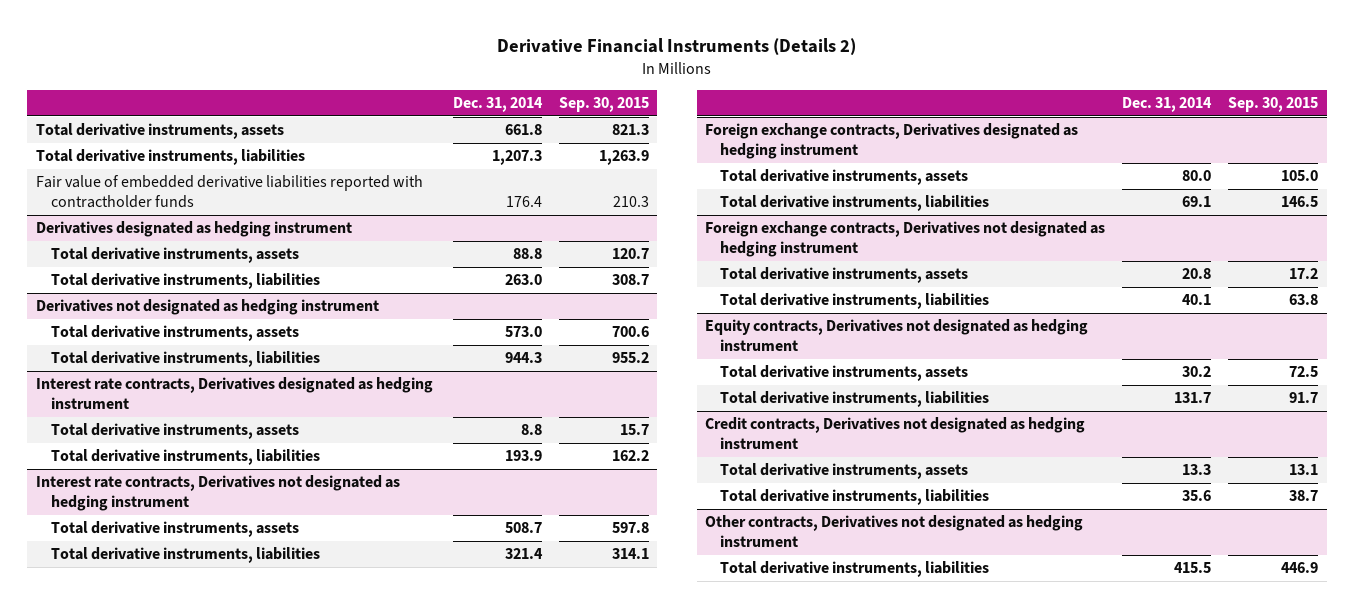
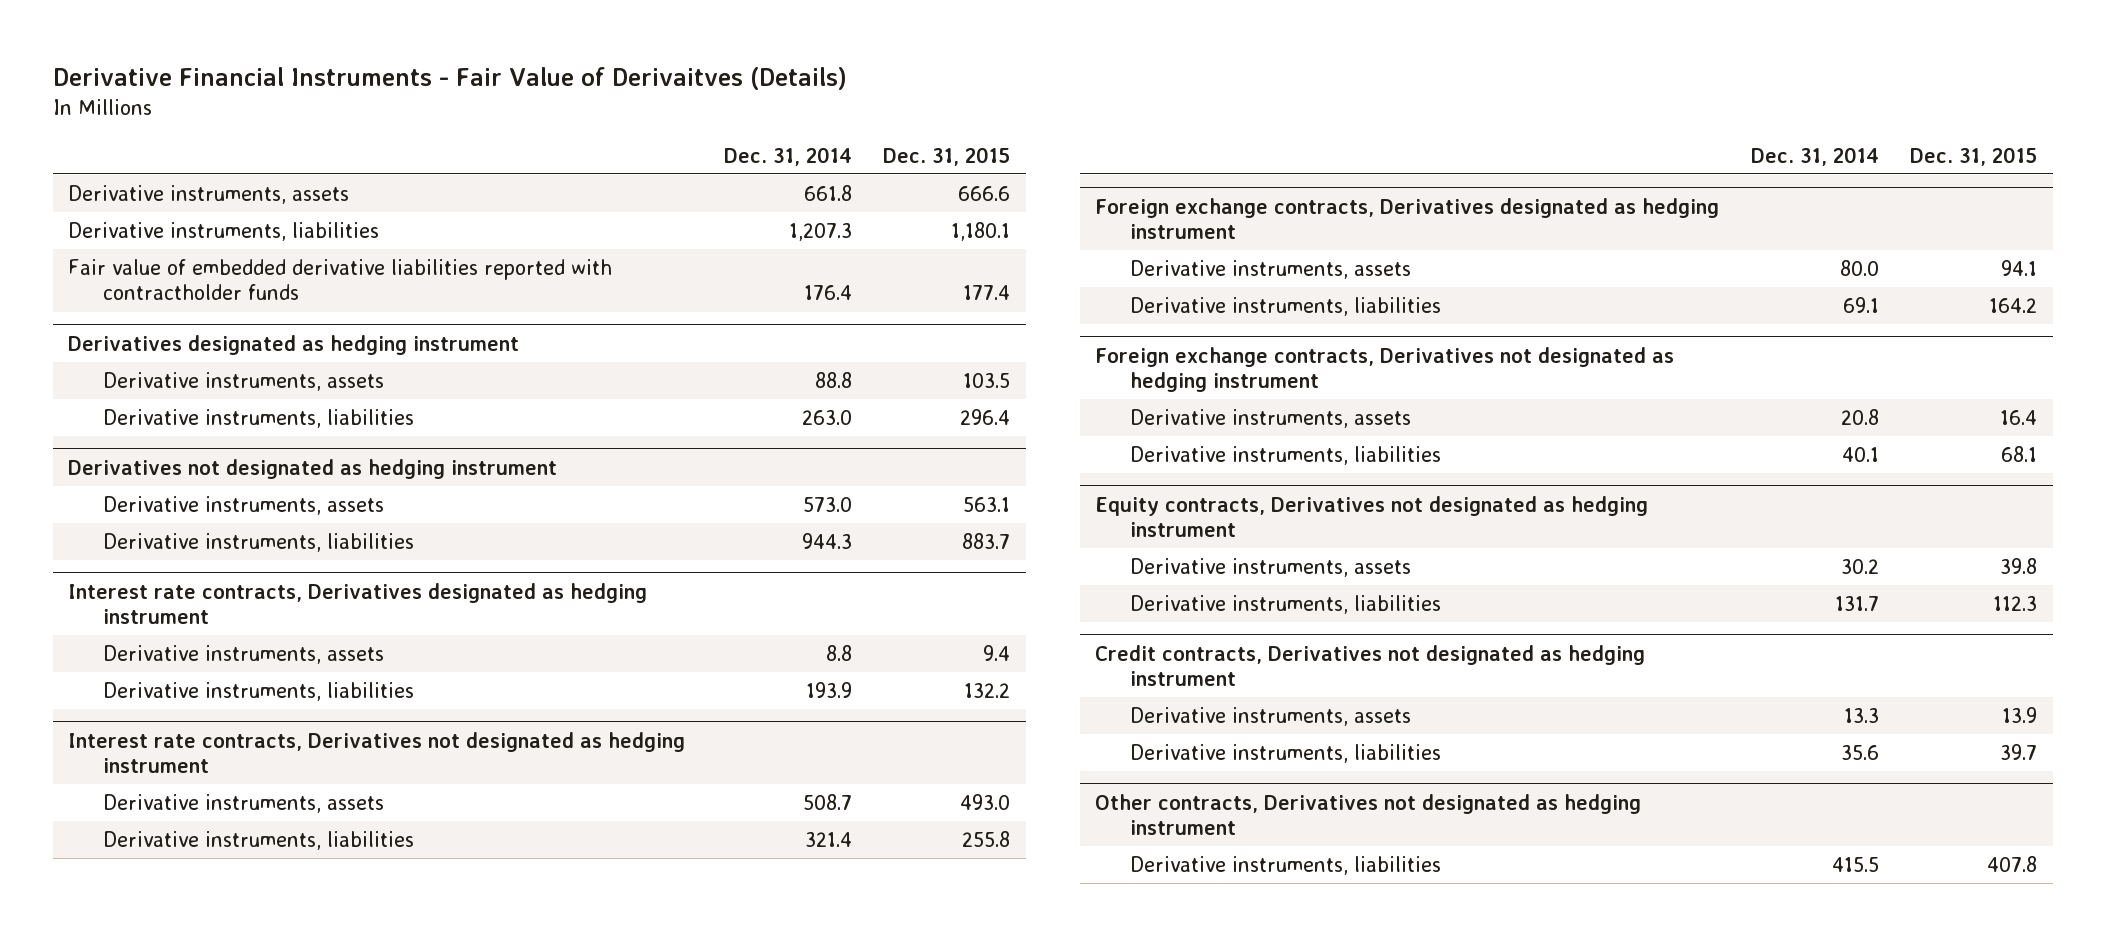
[497,38,857,56] Derivative Financial Instruments (Details 2) -> [52,67,847,91] Derivative Financial Instruments - Fair Value of Derivaitves (Details)
[558,96,649,112] Sep. 30, 2015 -> none
none -> [883,146,1011,166] Dec. 31, 2015
[35,123,284,140] Total derivative instruments, assets -> [68,184,350,204] Derivative instruments, assets
[35,149,305,166] Total derivative instruments, liabilities -> [68,221,380,241] Derivative instruments, liabilities
[50,247,299,264] Total derivative instruments, assets -> [102,371,384,391] Derivative instruments, assets
[50,273,320,290] Total derivative instruments, liabilities -> [102,408,414,428] Derivative instruments, liabilities
[50,325,299,342] Total derivative instruments, assets -> [102,495,384,515] Derivative instruments, assets
[50,351,320,368] Total derivative instruments, liabilities -> [102,532,414,552] Derivative instruments, liabilities
[50,423,299,440] Total derivative instruments, assets -> [102,644,384,664] Derivative instruments, assets
[50,449,320,466] Total derivative instruments, liabilities -> [102,681,414,701] Derivative instruments, liabilities
[50,521,299,538] Total derivative instruments, assets -> [102,793,384,813] Derivative instruments, assets
[50,547,320,564] Total derivative instruments, liabilities -> [102,830,414,850] Derivative instruments, liabilities
[720,169,969,186] Total derivative instruments, assets -> [1129,259,1411,279] Derivative instruments, assets
[720,195,990,212] Total derivative instruments, liabilities -> [1129,296,1441,316] Derivative instruments, liabilities
[720,267,969,284] Total derivative instruments, assets -> [1129,408,1411,428] Derivative instruments, assets
[720,293,990,310] Total derivative instruments, liabilities -> [1129,445,1441,465] Derivative instruments, liabilities
[720,365,969,382] Total derivative instruments, assets -> [1129,557,1411,577] Derivative instruments, assets
[720,391,990,408] Total derivative instruments, liabilities -> [1129,594,1441,614] Derivative instruments, liabilities
[720,463,969,480] Total derivative instruments, assets -> [1129,706,1411,726] Derivative instruments, assets
[720,489,990,506] Total derivative instruments, liabilities -> [1129,743,1441,763] Derivative instruments, liabilities
[720,561,990,578] Total derivative instruments, liabilities -> [1129,855,1441,875] Derivative instruments, liabilities

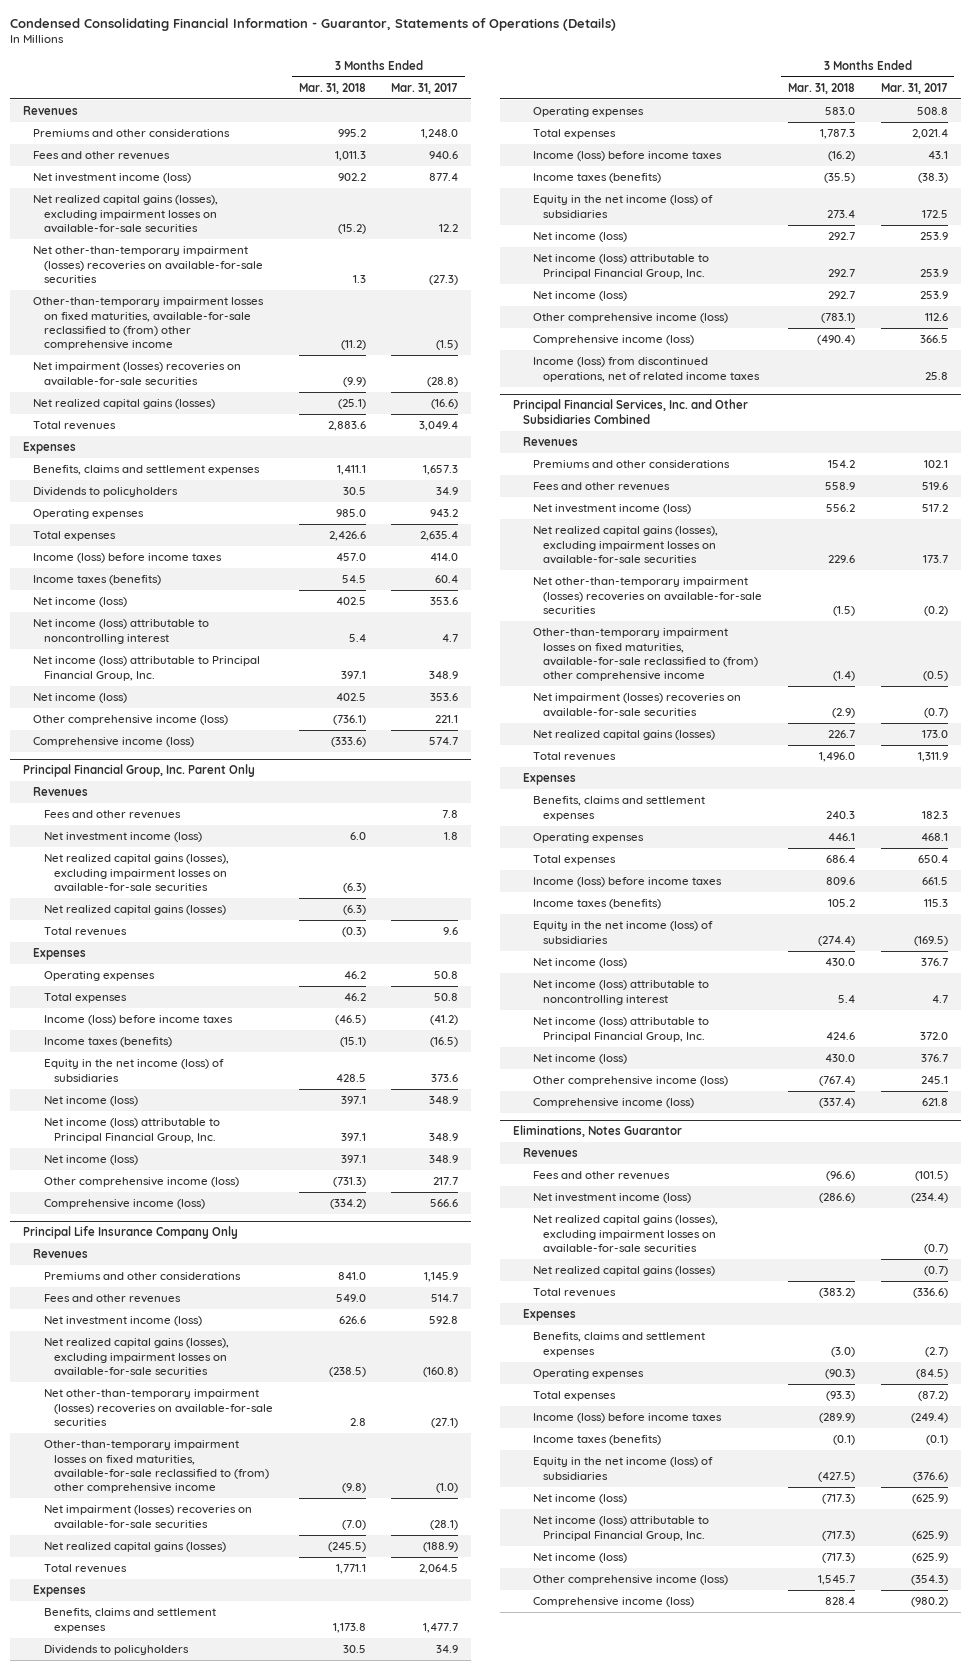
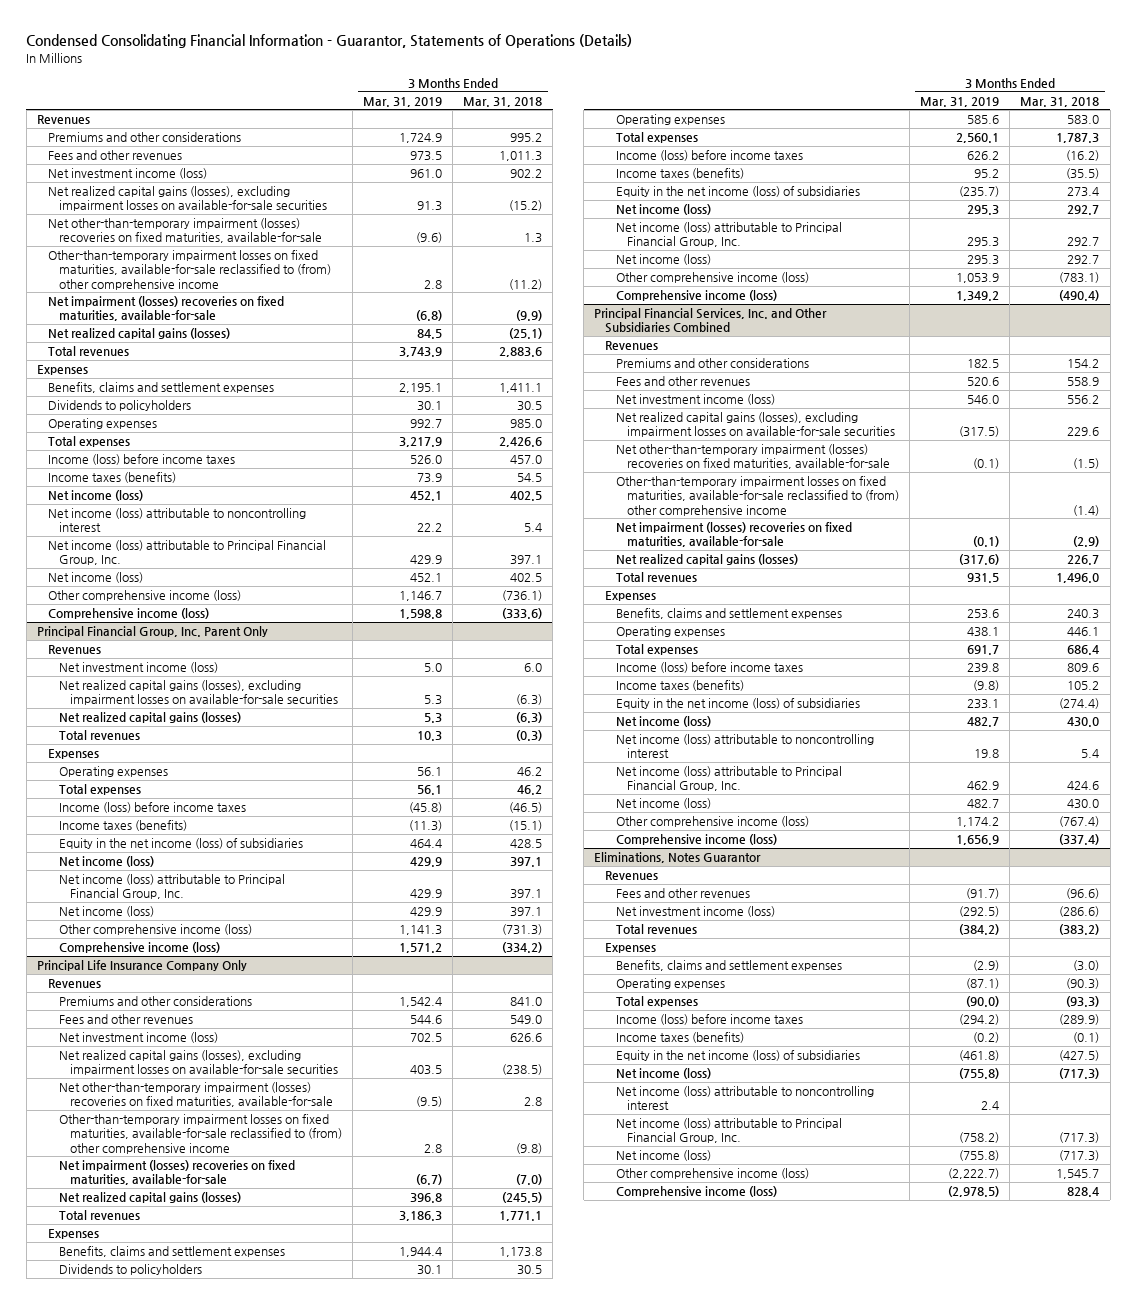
[391,82,459,94] Mar. 31, 2017 -> none
none -> [363,96,443,107] Mar. 31, 2019
[33,246,263,283] Net other-than-temporary impairment (losses) recoveries on available-for-sale securities -> [47,218,322,244] Net other-than-temporary impairment (losses) recoveries on fixed maturities, available-for-sale
[33,362,242,386] Net impairment (losses) recoveries on available-for-sale securities -> [47,296,284,322] Net impairment (losses) recoveries on fixed maturities, available-for-sale
[43,810,181,820] Fees and other revenues -> none
[43,1389,273,1426] Net other-than-temporary impairment (losses) recoveries on available-for-sale securities -> [58,1082,333,1108] Net other-than-temporary impairment (losses) recoveries on fixed maturities, available-for-sale
[43,1505,252,1529] Net impairment (losses) recoveries on available-for-sale securities -> [58,1160,295,1186] Net impairment (losses) recoveries on fixed maturities, available-for-sale
[532,357,761,382] Income (loss) from discontinued operations, net of related income taxes -> none
[532,577,763,614] Net other-than-temporary impairment (losses) recoveries on available-for-sale securities -> [615,444,890,470] Net other-than-temporary impairment (losses) recoveries on fixed maturities, available-for-sale
[532,693,741,717] Net impairment (losses) recoveries on available-for-sale securities -> [615,522,852,548] Net impairment (losses) recoveries on fixed maturities, available-for-sale
[532,1215,718,1253] Net realized capital gains (losses), excluding impairment losses on available-for-sale securities -> none
[532,1266,715,1277] Net realized capital gains (losses) -> none
none -> [615,1086,874,1111] Net income (loss) attributable to noncontrolling interest

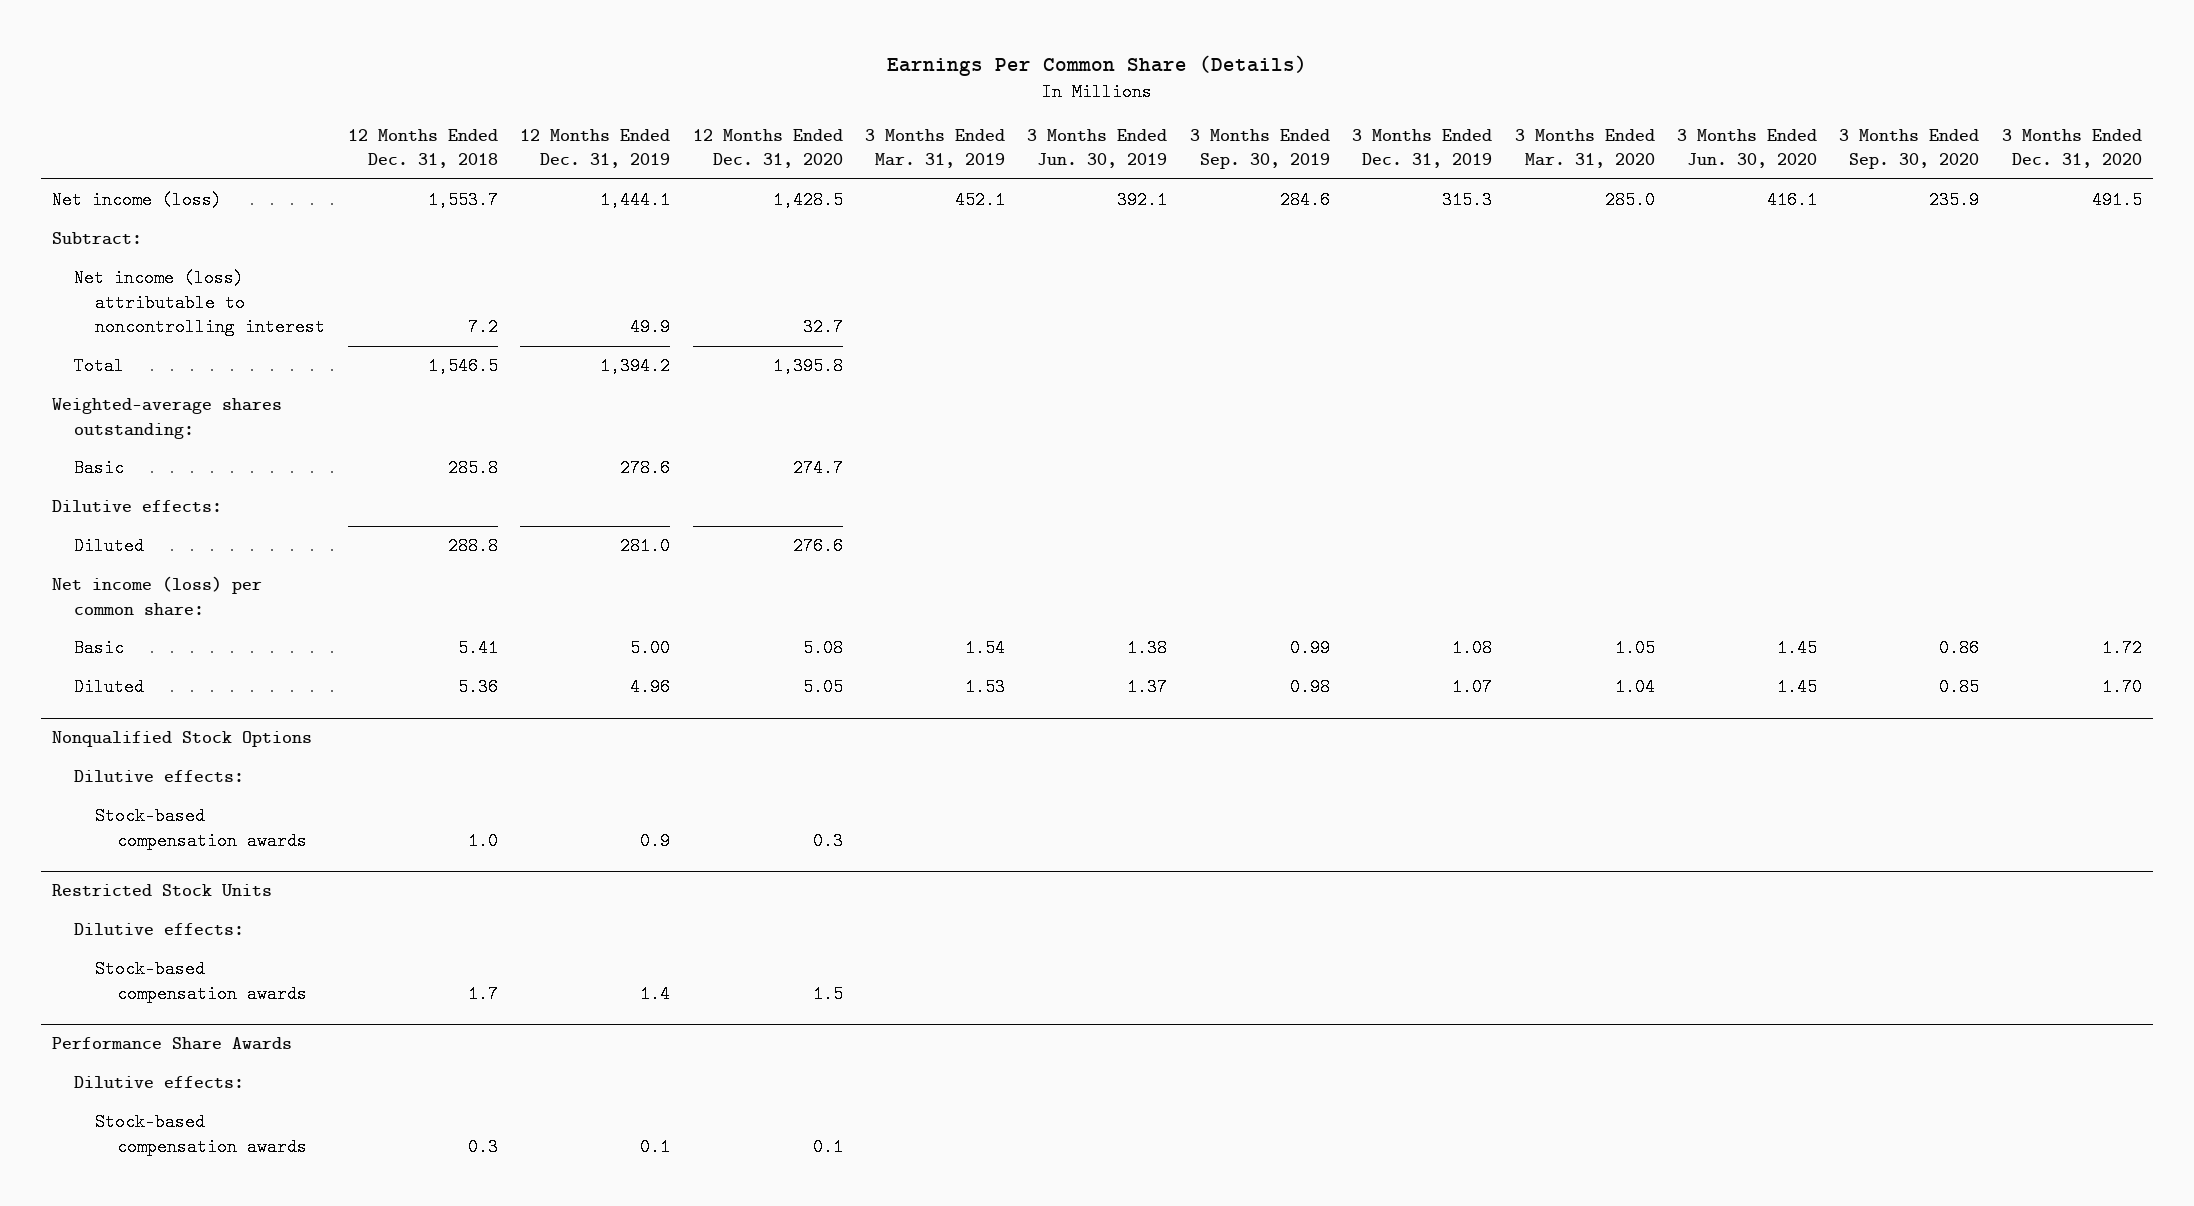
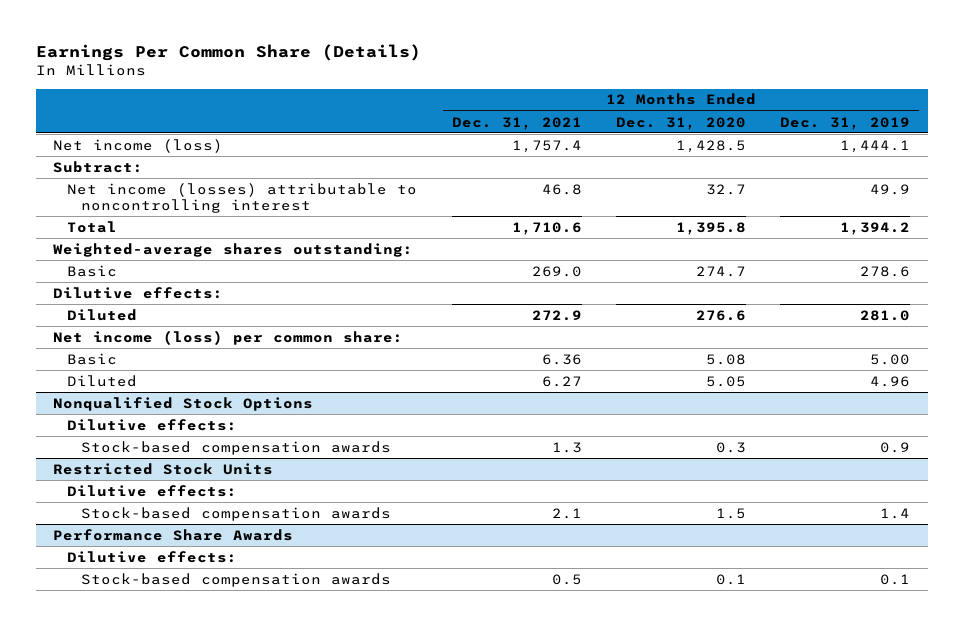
[347,128,498,169] 12 Months Ended Dec. 31, 2018 -> none
[864,128,1005,169] 3 Months Ended Mar. 31, 2019 -> none
[1027,128,1168,169] 3 Months Ended Jun. 30, 2019 -> none
[1189,128,1330,170] 3 Months Ended Sep. 30, 2019 -> none
[1352,128,1493,169] 3 Months Ended Dec. 31, 2019 -> none
[1514,128,1655,169] 3 Months Ended Mar. 31, 2020 -> none
[1676,128,1817,169] 3 Months Ended Jun. 30, 2020 -> none
[1839,128,1980,170] 3 Months Ended Sep. 30, 2020 -> none
[2001,128,2142,169] 3 Months Ended Dec. 31, 2020 -> none
none -> [451,116,582,130] Dec. 31, 2021
[73,269,326,337] Net income (loss) attributable to noncontrolling interest -> [67,182,418,214] Net income (losses) attributable to noncontrolling interest

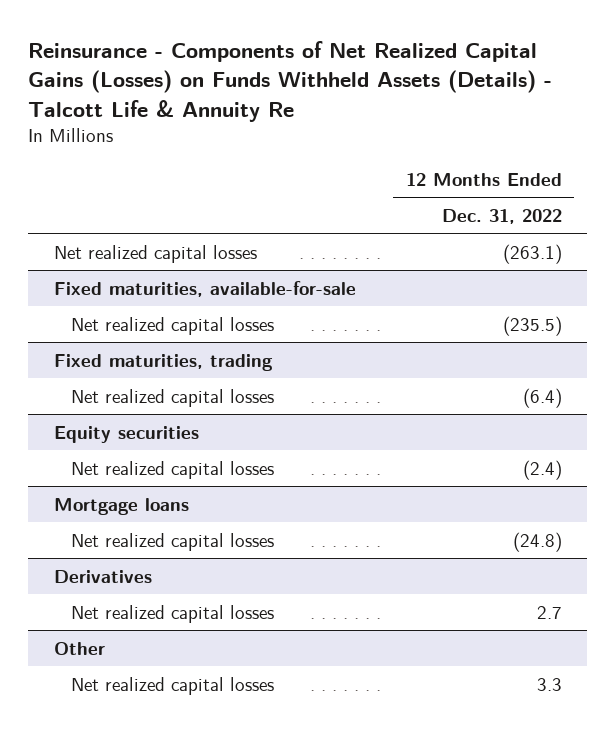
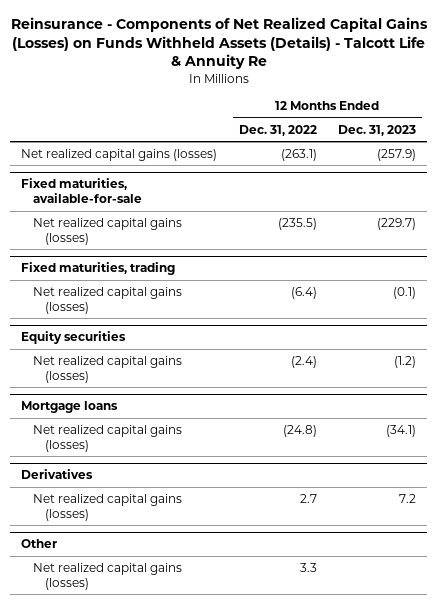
none -> [338,124,417,136] Dec. 31, 2023
[53,244,257,263] Net realized capital losses -> [20,148,217,161] Net realized capital gains (losses)
[71,316,275,335] Net realized capital losses -> [33,217,183,245] Net realized capital gains (losses)
[71,388,275,407] Net realized capital losses -> [33,286,183,314] Net realized capital gains (losses)
[71,460,275,479] Net realized capital losses -> [33,355,183,383] Net realized capital gains (losses)
[71,532,275,551] Net realized capital losses -> [33,424,183,452] Net realized capital gains (losses)
[71,604,275,623] Net realized capital losses -> [33,493,183,521] Net realized capital gains (losses)
[71,676,275,695] Net realized capital losses -> [33,562,183,590] Net realized capital gains (losses)

